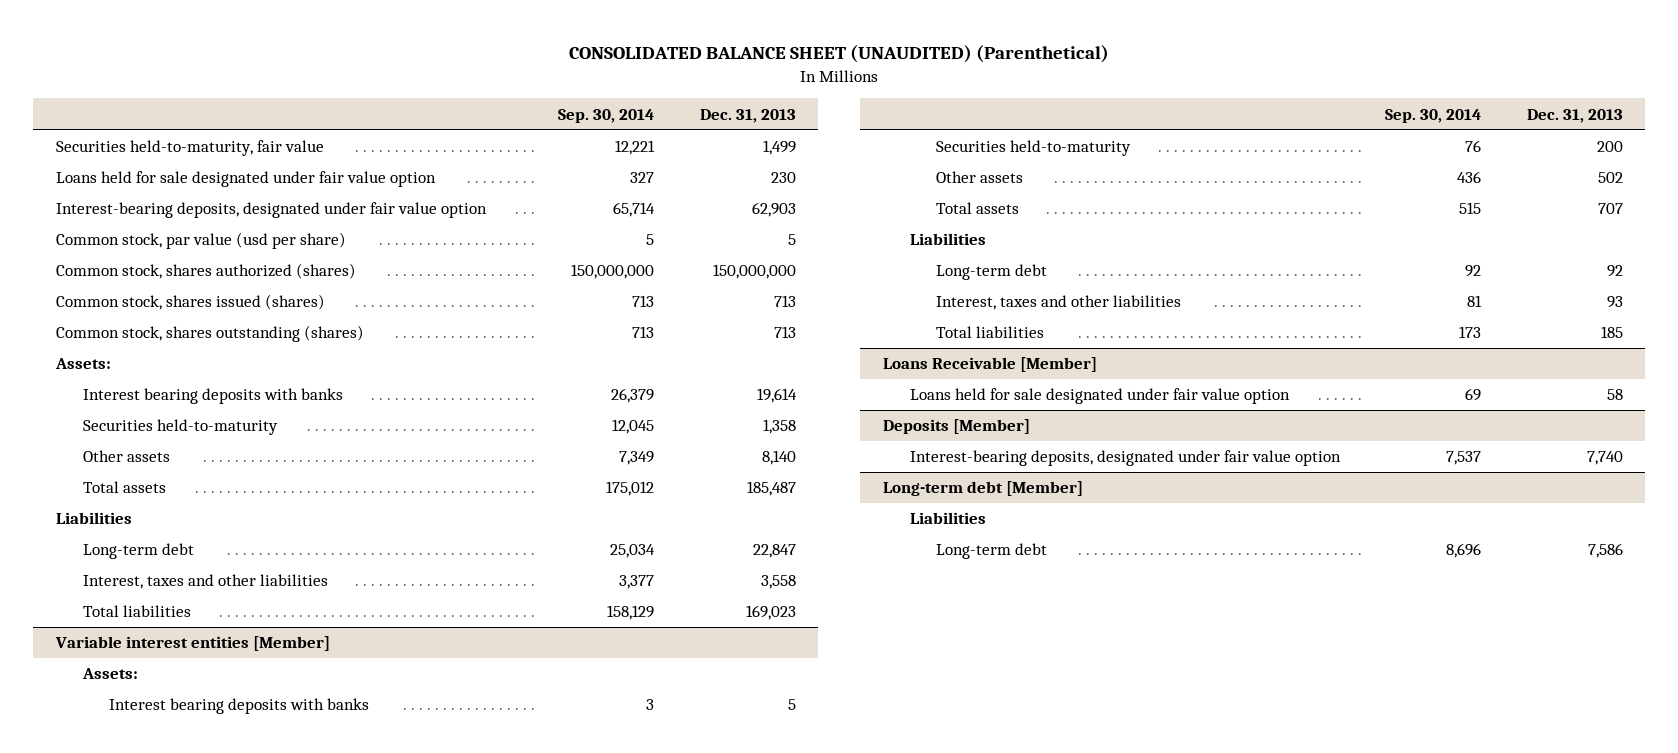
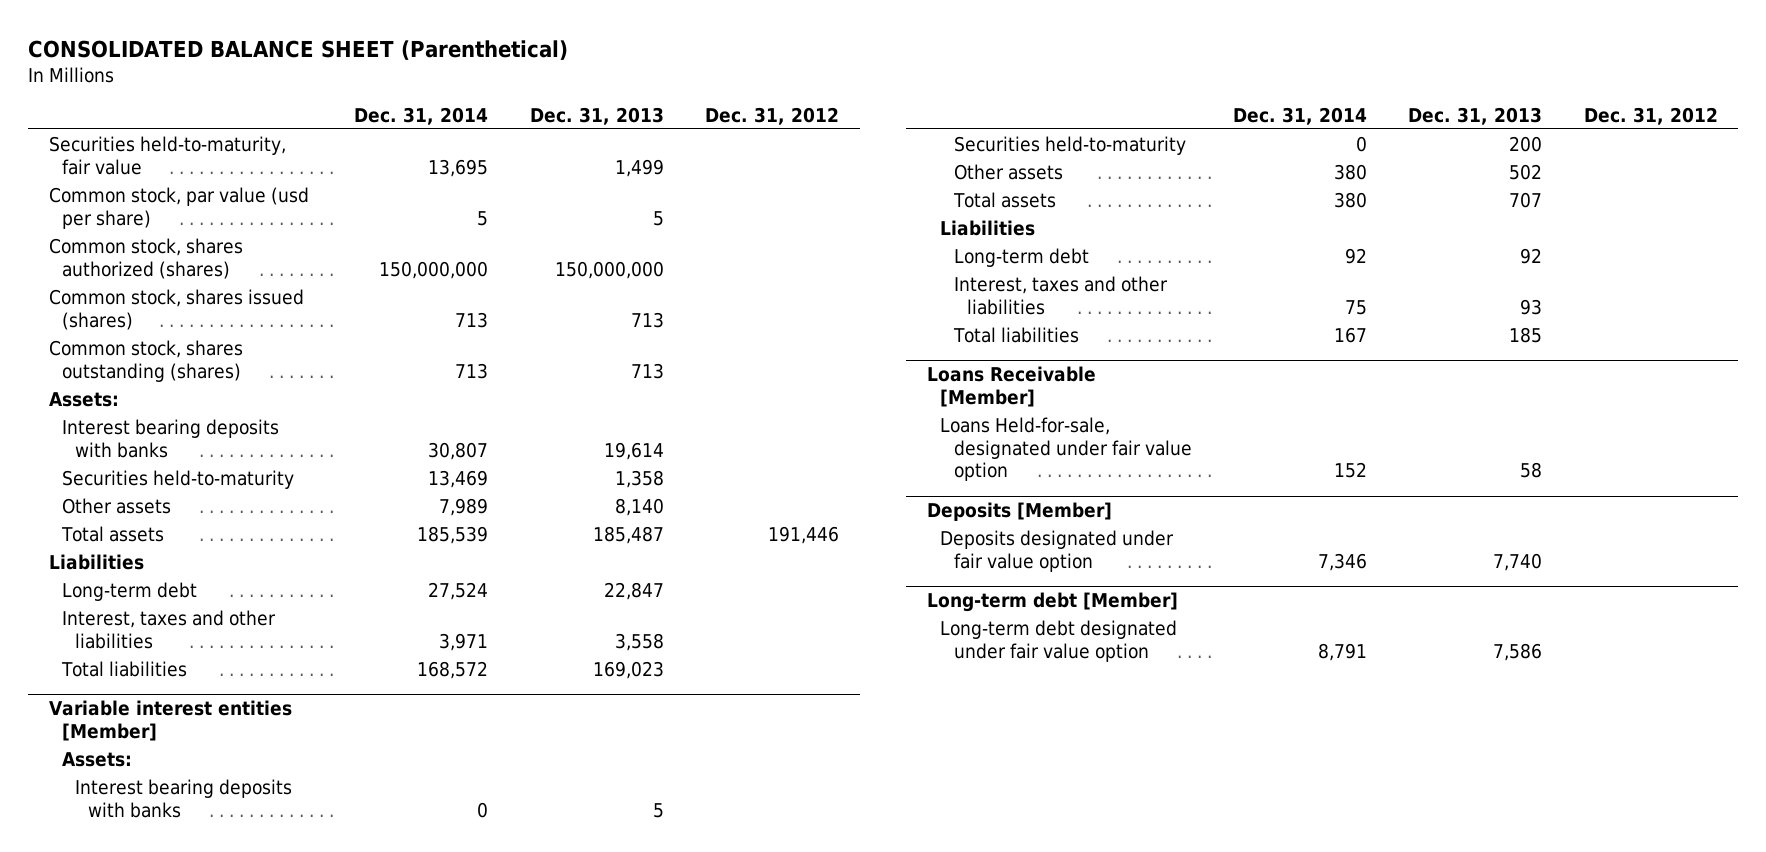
[569,45,1110,64] CONSOLIDATED BALANCE SHEET (UNAUDITED) (Parenthetical) -> [28,40,569,61] CONSOLIDATED BALANCE SHEET (Parenthetical)
[558,108,655,123] Sep. 30, 2014 -> none
none -> [354,106,489,125] Dec. 31, 2014
none -> [705,106,840,125] Dec. 31, 2012
[55,171,436,188] Loans held for sale designated under fair value option -> none
[55,202,487,219] Interest-bearing deposits, designated under fair value option -> none
[909,388,1290,405] Loans held for sale designated under fair value option -> [940,416,1192,482] Loans Held-for-sale, designated under fair value option
[909,450,1341,467] Interest-bearing deposits, designated under fair value option -> [940,529,1175,572] Deposits designated under fair value option
[909,512,986,525] Liabilities -> none
[936,543,1048,560] Long-term debt -> [940,619,1178,662] Long-term debt designated under fair value option

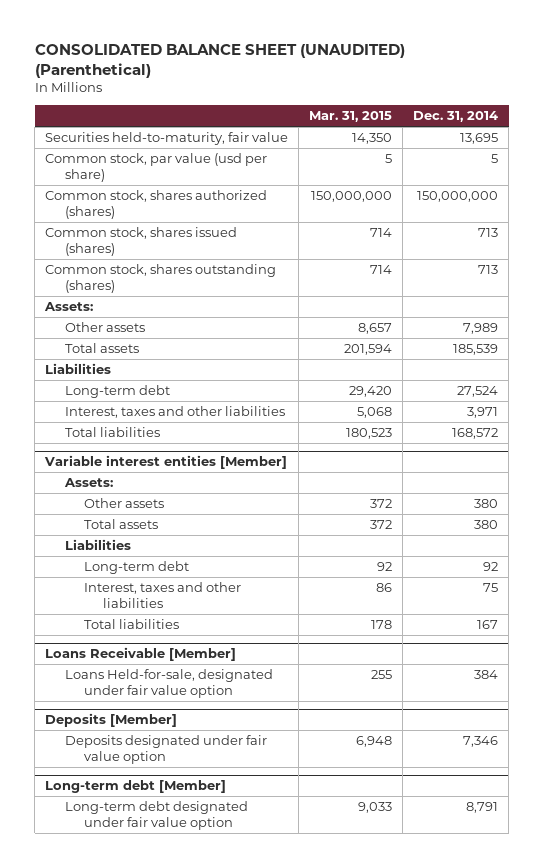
[28,40,569,61] CONSOLIDATED BALANCE SHEET (Parenthetical) -> [34,43,405,78] CONSOLIDATED BALANCE SHEET (UNAUDITED) (Parenthetical)
[529,106,664,125] Dec. 31, 2013 -> none
[705,106,840,125] Dec. 31, 2012 -> none
none -> [309,111,393,123] Mar. 31, 2015
[61,418,279,458] Interest bearing deposits with banks -> none
[61,469,294,489] Securities held-to-maturity -> none
[75,778,293,818] Interest bearing deposits with banks -> none
[953,135,1186,155] Securities held-to-maturity -> none
[1333,462,1367,479] 152 -> [474,670,499,680] 384

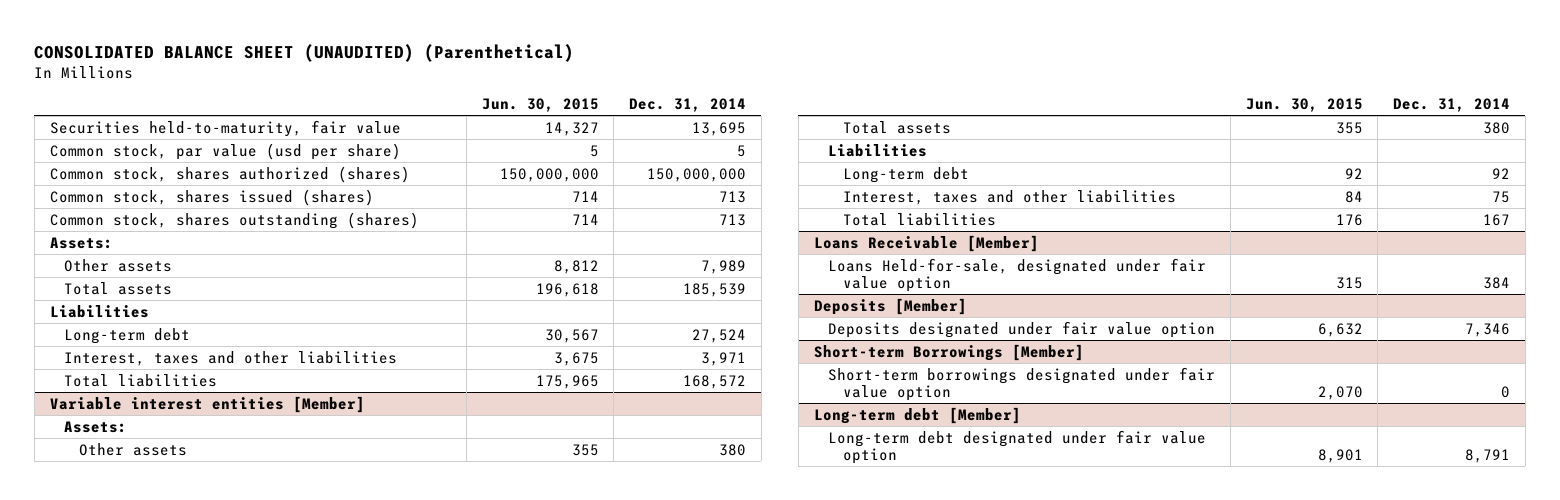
[309,111,393,123] Mar. 31, 2015 -> none
none -> [481,98,599,113] Jun. 30, 2015
none -> [813,343,1084,361] Short-term Borrowings [Member]
none -> [828,366,1216,402] Short-term borrowings designated under fair value option

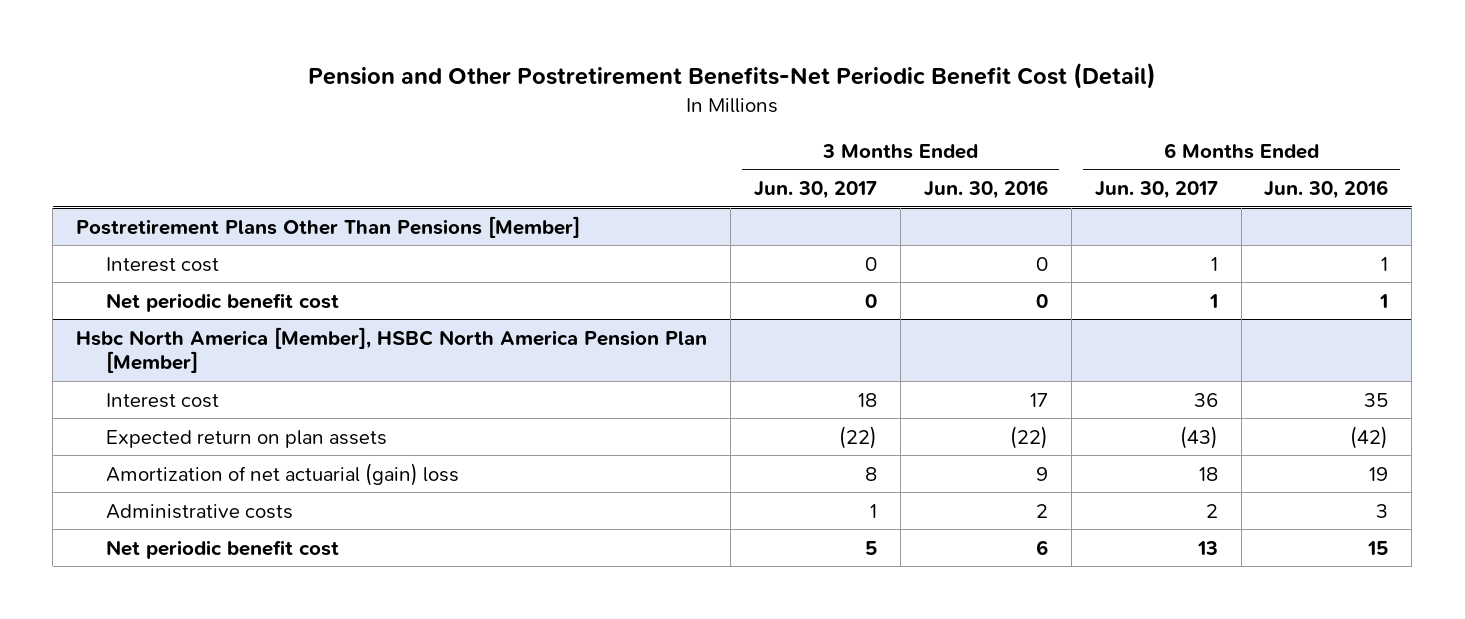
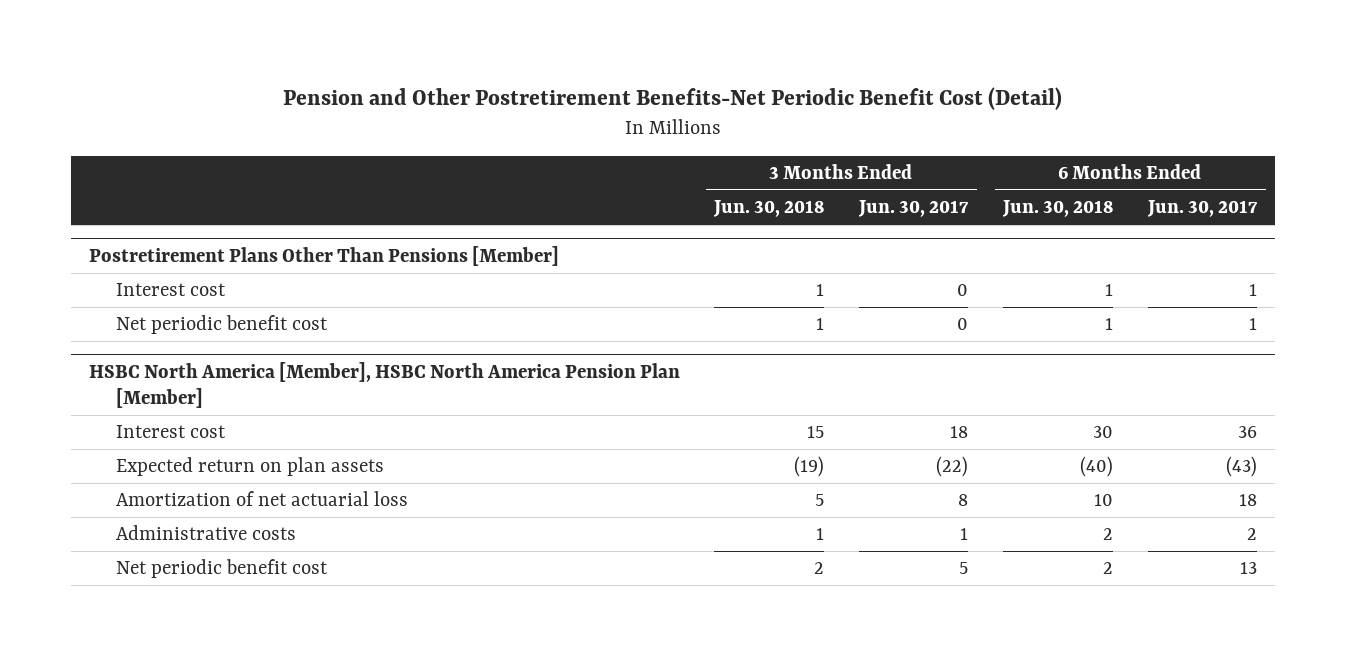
[923,180,1048,200] Jun. 30, 2016 -> none
[1264,180,1389,200] Jun. 30, 2016 -> none
none -> [713,200,825,218] Jun. 30, 2018
none -> [1002,200,1114,218] Jun. 30, 2018
[76,326,708,374] Hsbc North America [Member], HSBC North America Pension Plan [Member] -> [88,361,680,409] HSBC North America [Member], HSBC North America Pension Plan [Member]
[106,462,460,486] Amortization of net actuarial (gain) loss -> [115,491,408,507] Amortization of net actuarial loss

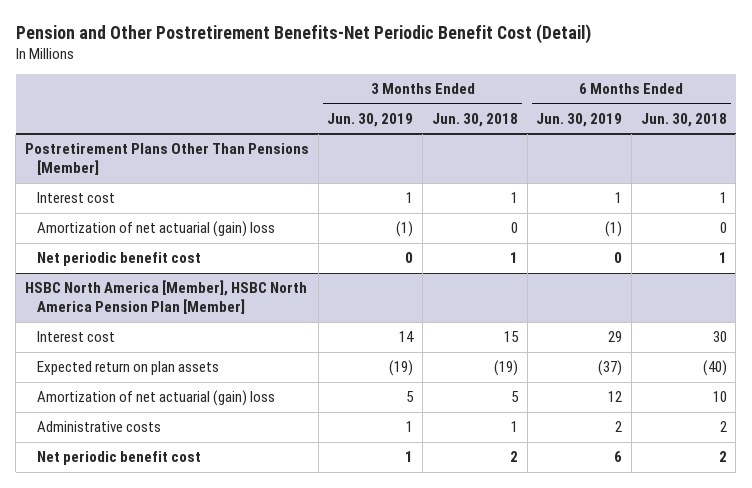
[858,200,970,218] Jun. 30, 2017 -> none
[1147,200,1259,218] Jun. 30, 2017 -> none
none -> [327,113,414,128] Jun. 30, 2019
none -> [536,113,623,128] Jun. 30, 2019
none -> [36,221,275,238] Amortization of net actuarial (gain) loss
[115,491,408,507] Amortization of net actuarial loss -> [36,390,275,407] Amortization of net actuarial (gain) loss

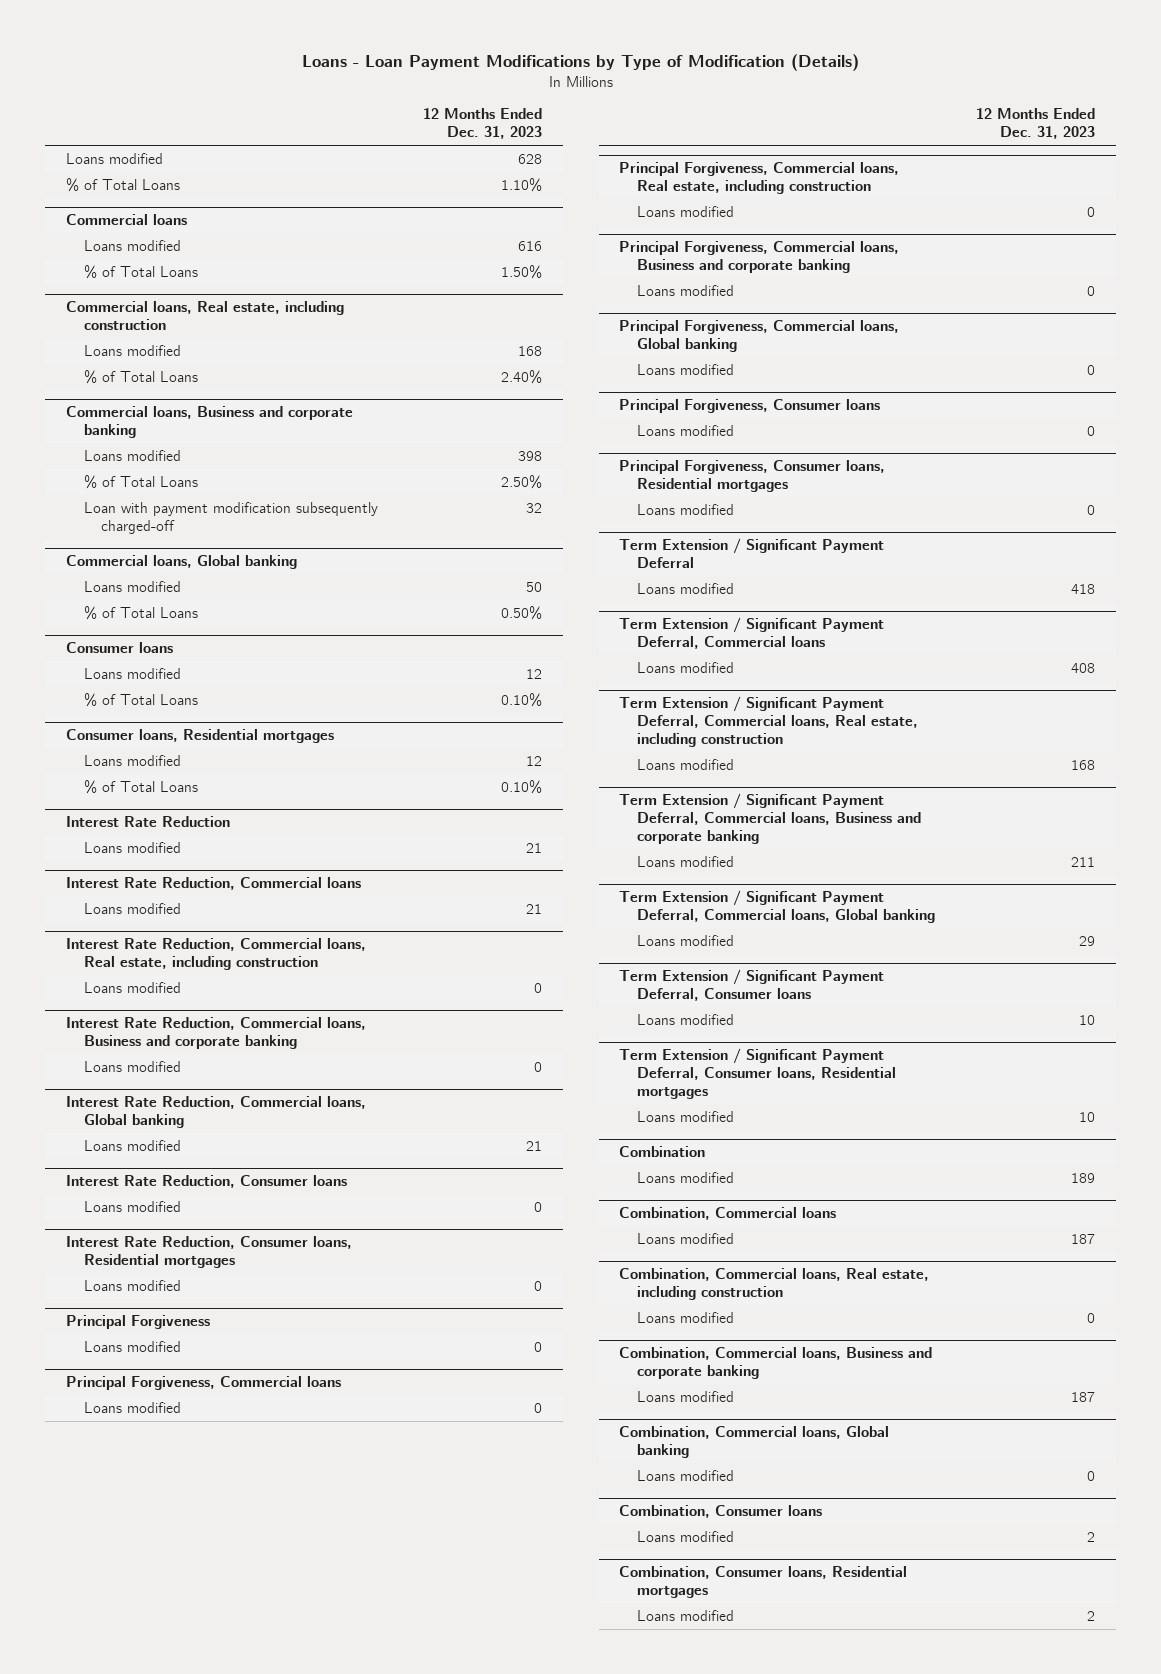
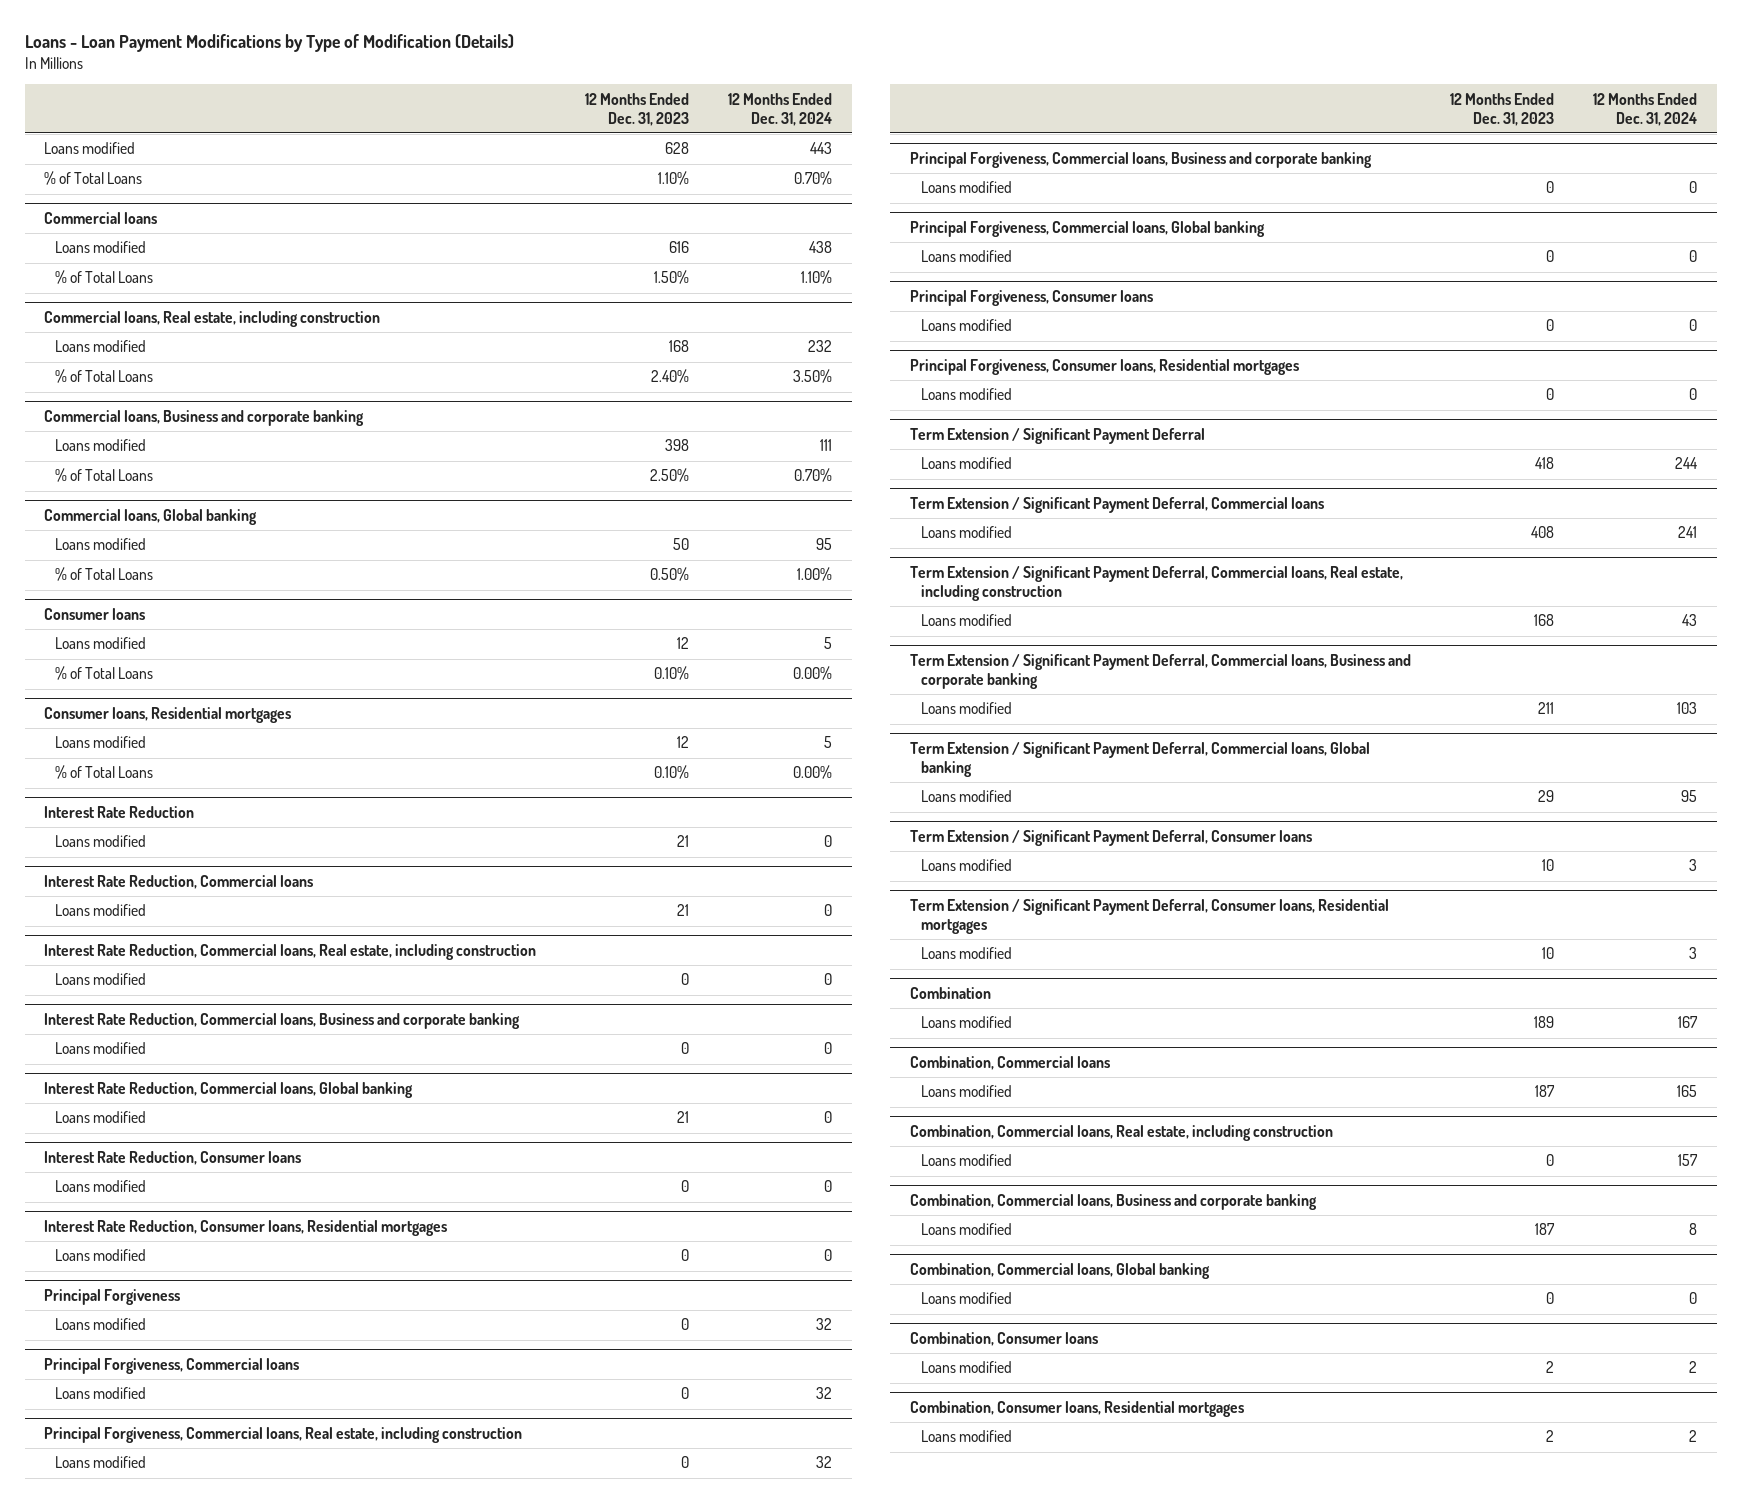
none -> [727,92,832,126] 12 Months Ended Dec. 31, 2024
[83,501,378,534] Loan with payment modification subsequently charged-off -> none

